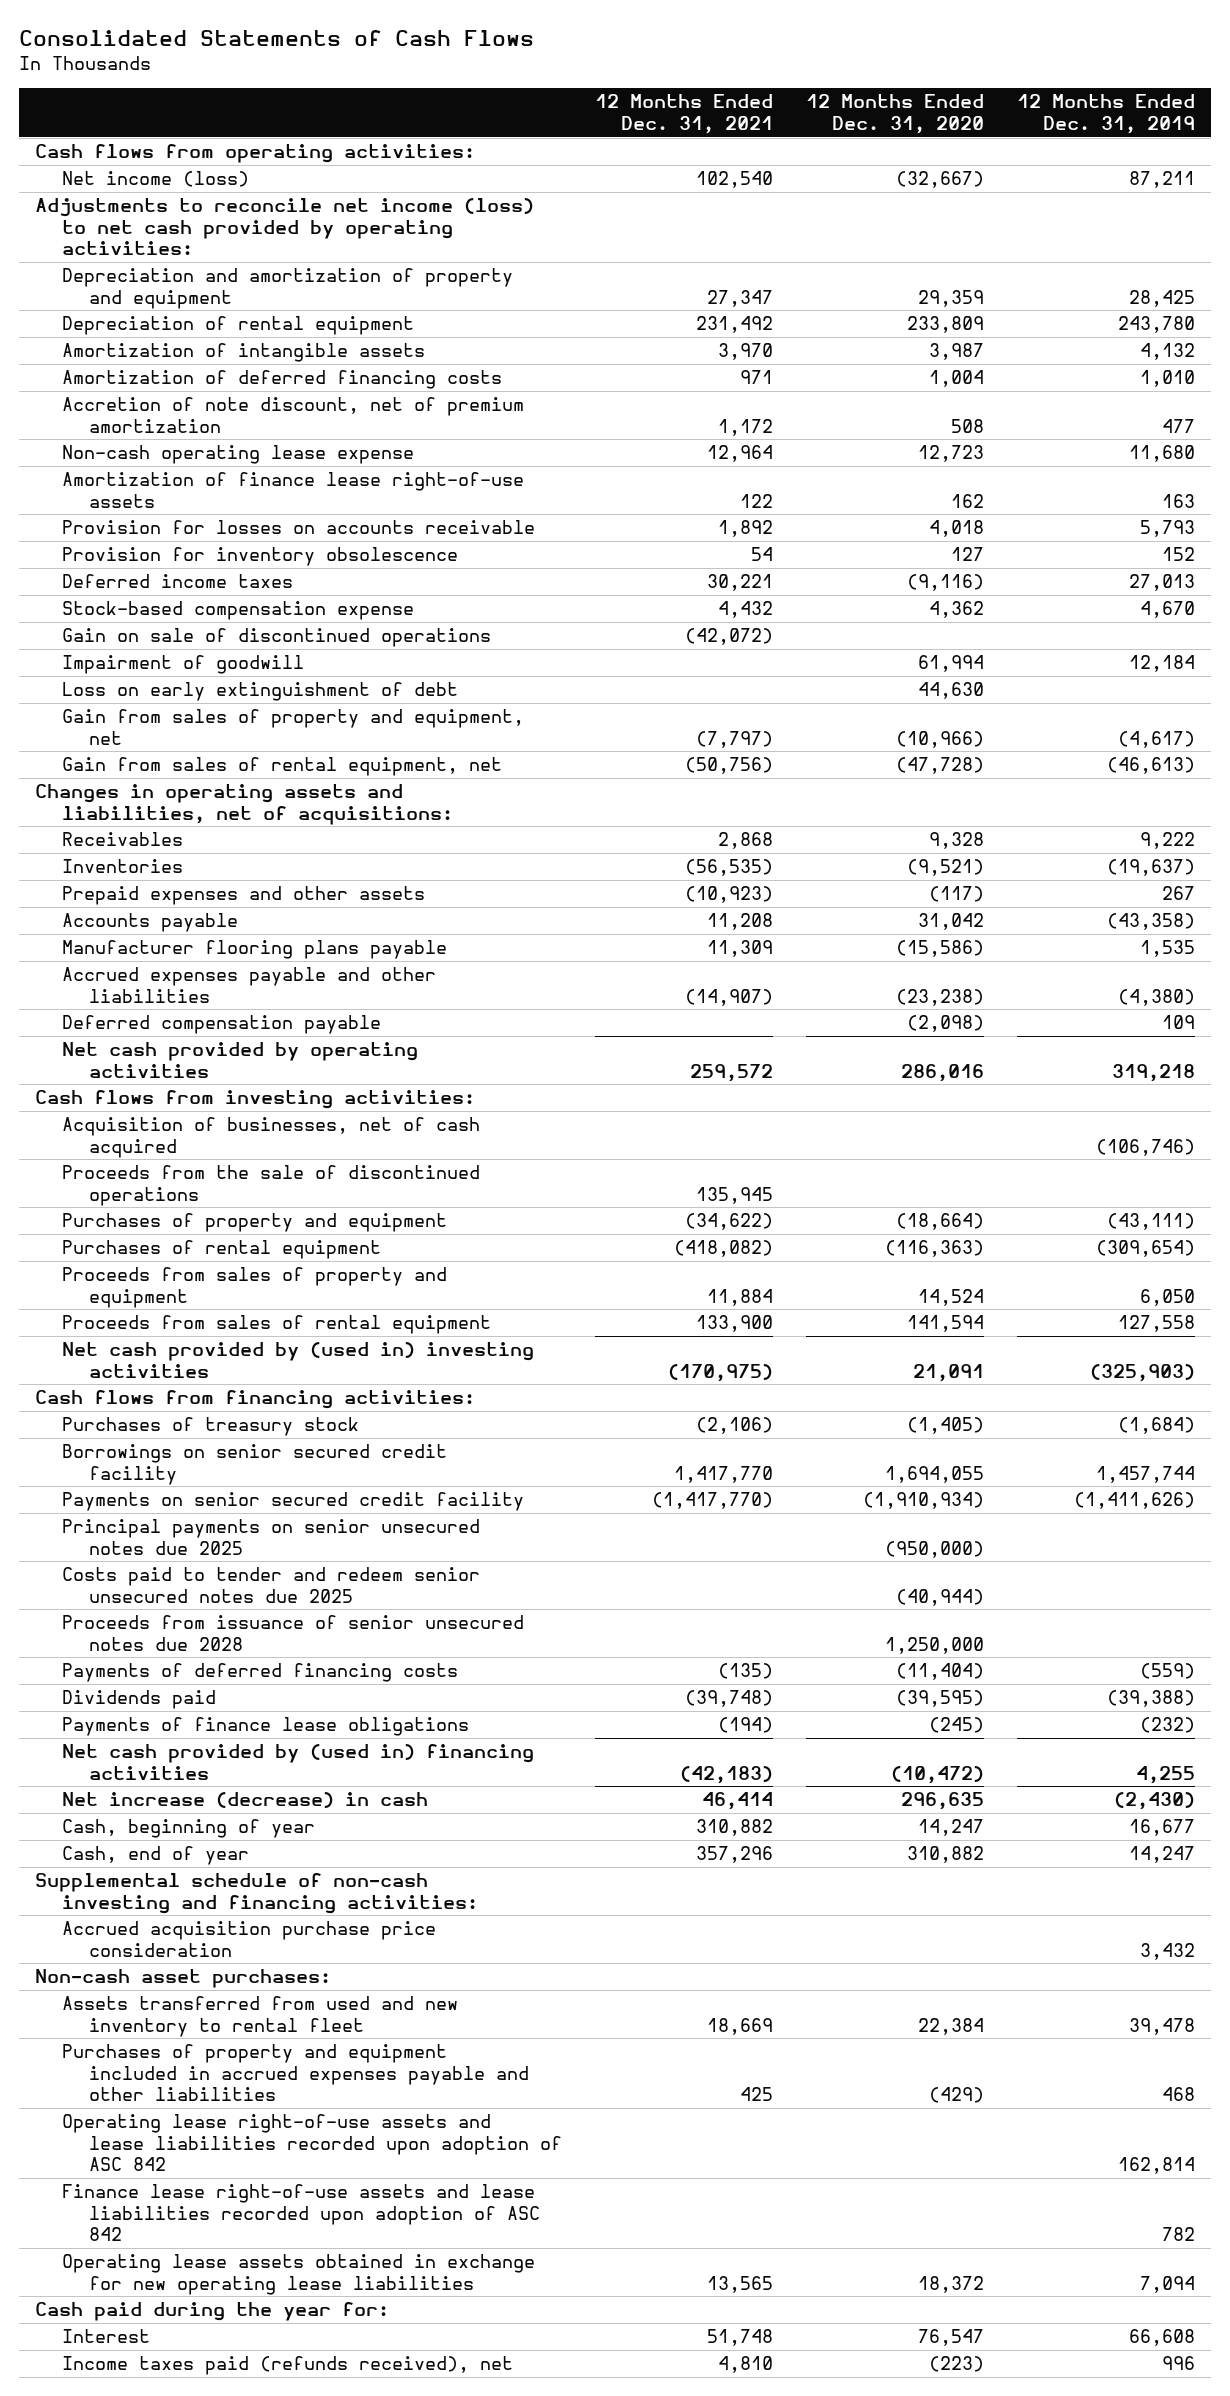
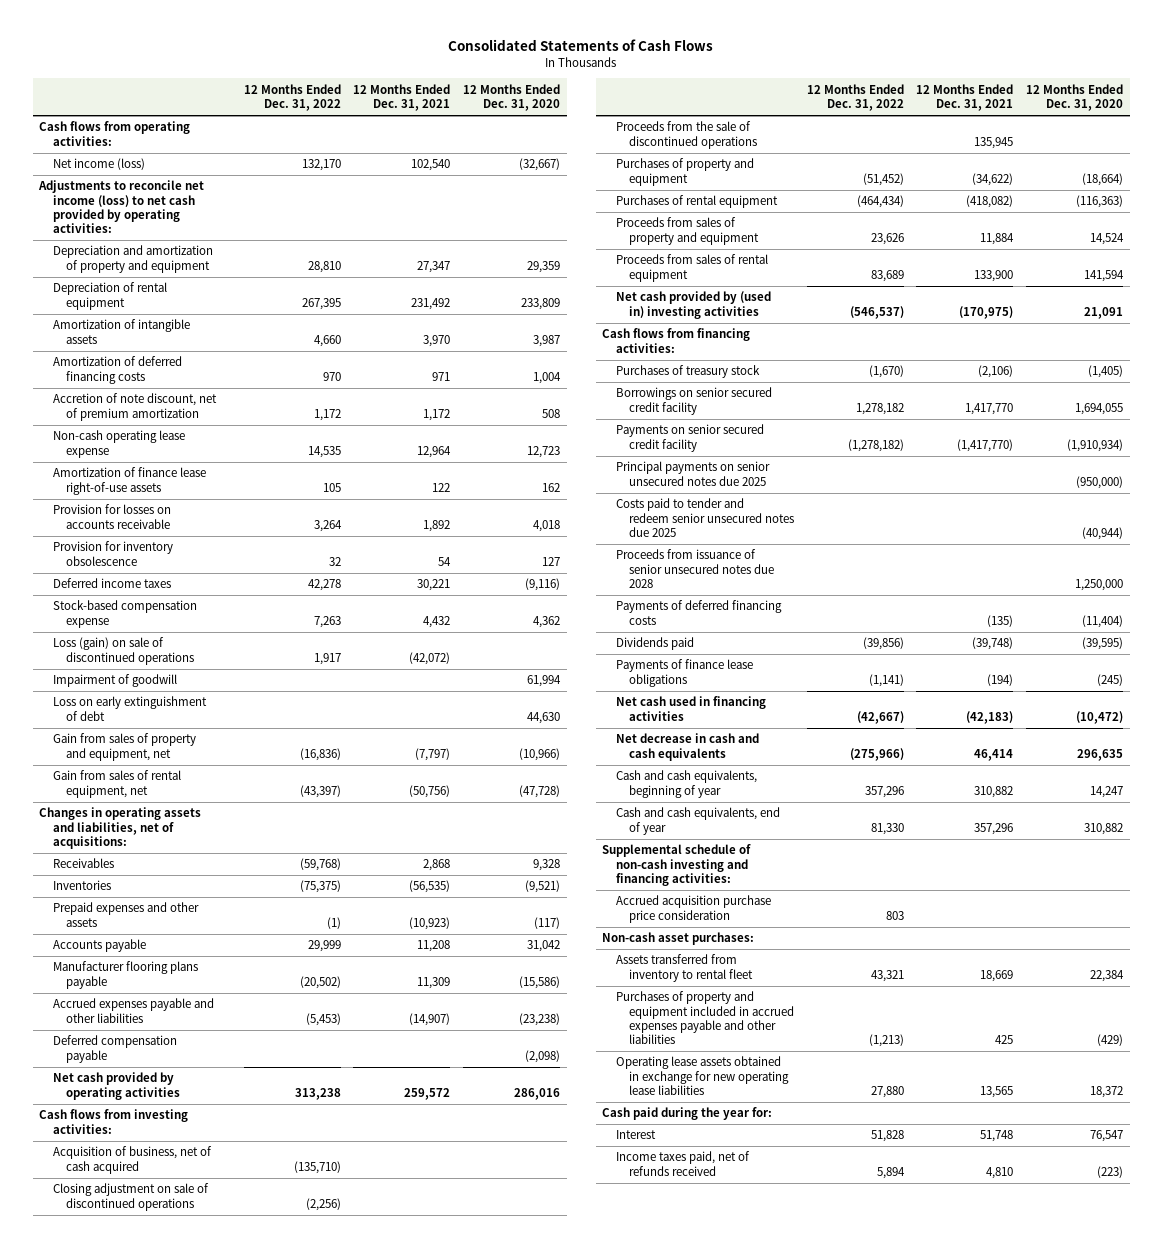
[1016,94,1195,134] 12 Months Ended Dec. 31, 2019 -> none
none -> [243,83,341,112] 12 Months Ended Dec. 31, 2022
[62,628,492,648] Gain on sale of discontinued operations -> [52,637,194,665] Loss (gain) on sale of discontinued operations
[62,1117,481,1158] Acquisition of businesses, net of cash acquired -> [52,1146,212,1174] Acquisition of business, net of cash acquired
none -> [52,1183,209,1211] Closing adjustment on sale of discontinued operations
[62,1744,535,1780] Net cash provided by (used in) financing activities -> [615,696,766,721] Net cash used in financing activities
[62,1792,429,1809] Net increase (decrease) in cash -> [615,733,759,761] Net decrease in cash and cash equivalents
[62,1819,316,1839] Cash, beginning of year -> [615,770,757,798] Cash and cash equivalents, beginning of year
[62,1846,250,1866] Cash, end of year -> [615,807,780,835] Cash and cash equivalents, end of year
[62,1996,459,2037] Assets transferred from used and new inventory to rental fleet -> [615,954,753,982] Assets transferred from inventory to rental fleet
[62,2114,562,2172] Operating lease right-of-use assets and lease liabilities recorded upon adoption of ASC 842 -> none
[62,2184,540,2242] Finance lease right-of-use assets and lease liabilities recorded upon adoption of ASC 842 -> none
[62,2356,514,2376] Income taxes paid (refunds received), net -> [615,1151,750,1176] Income taxes paid, net of refunds received

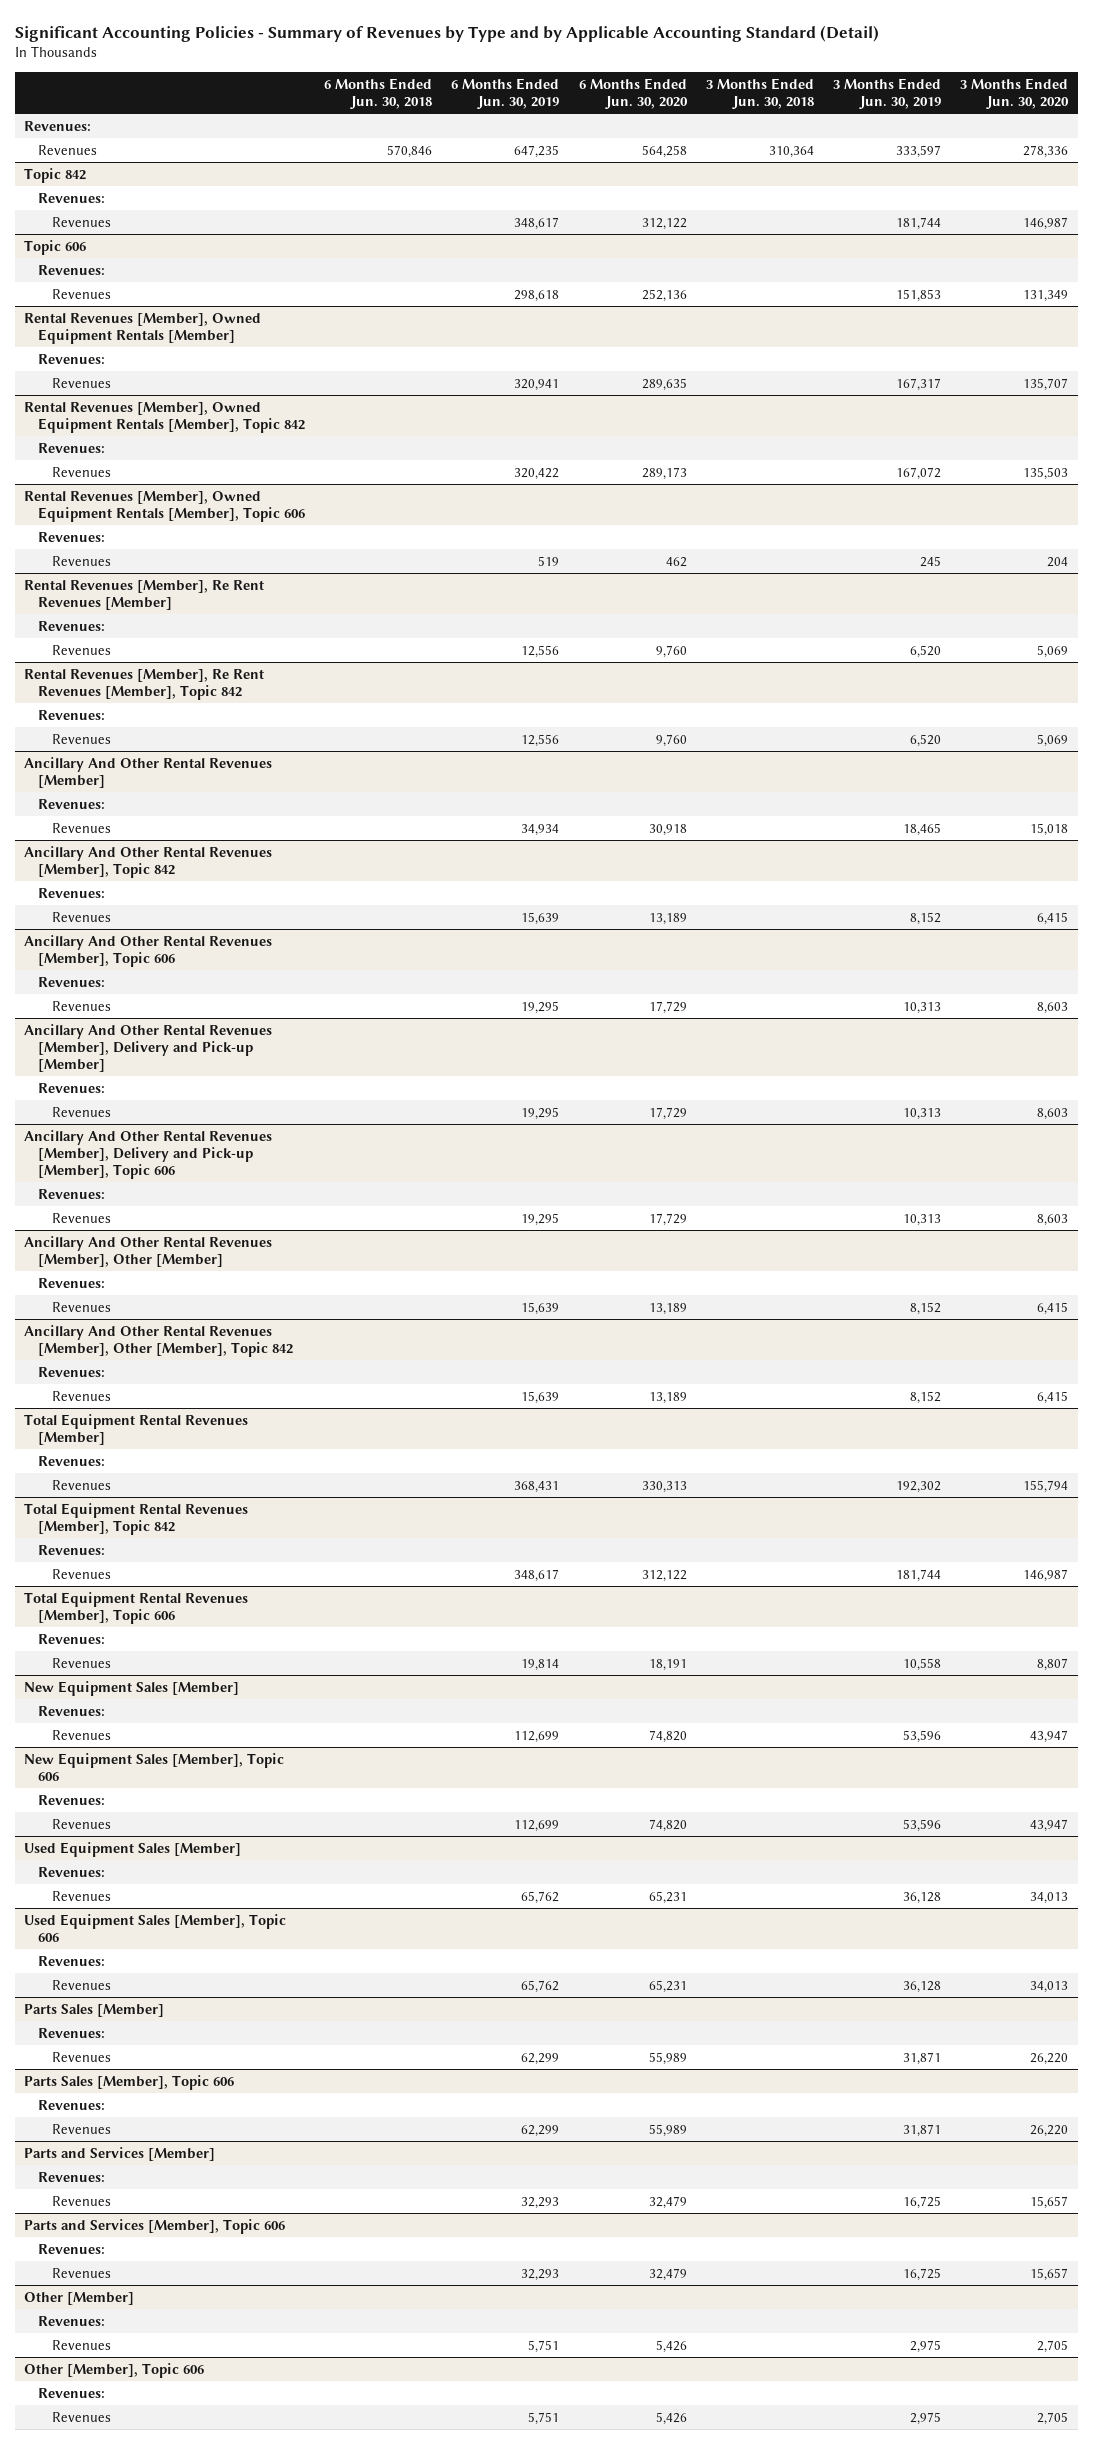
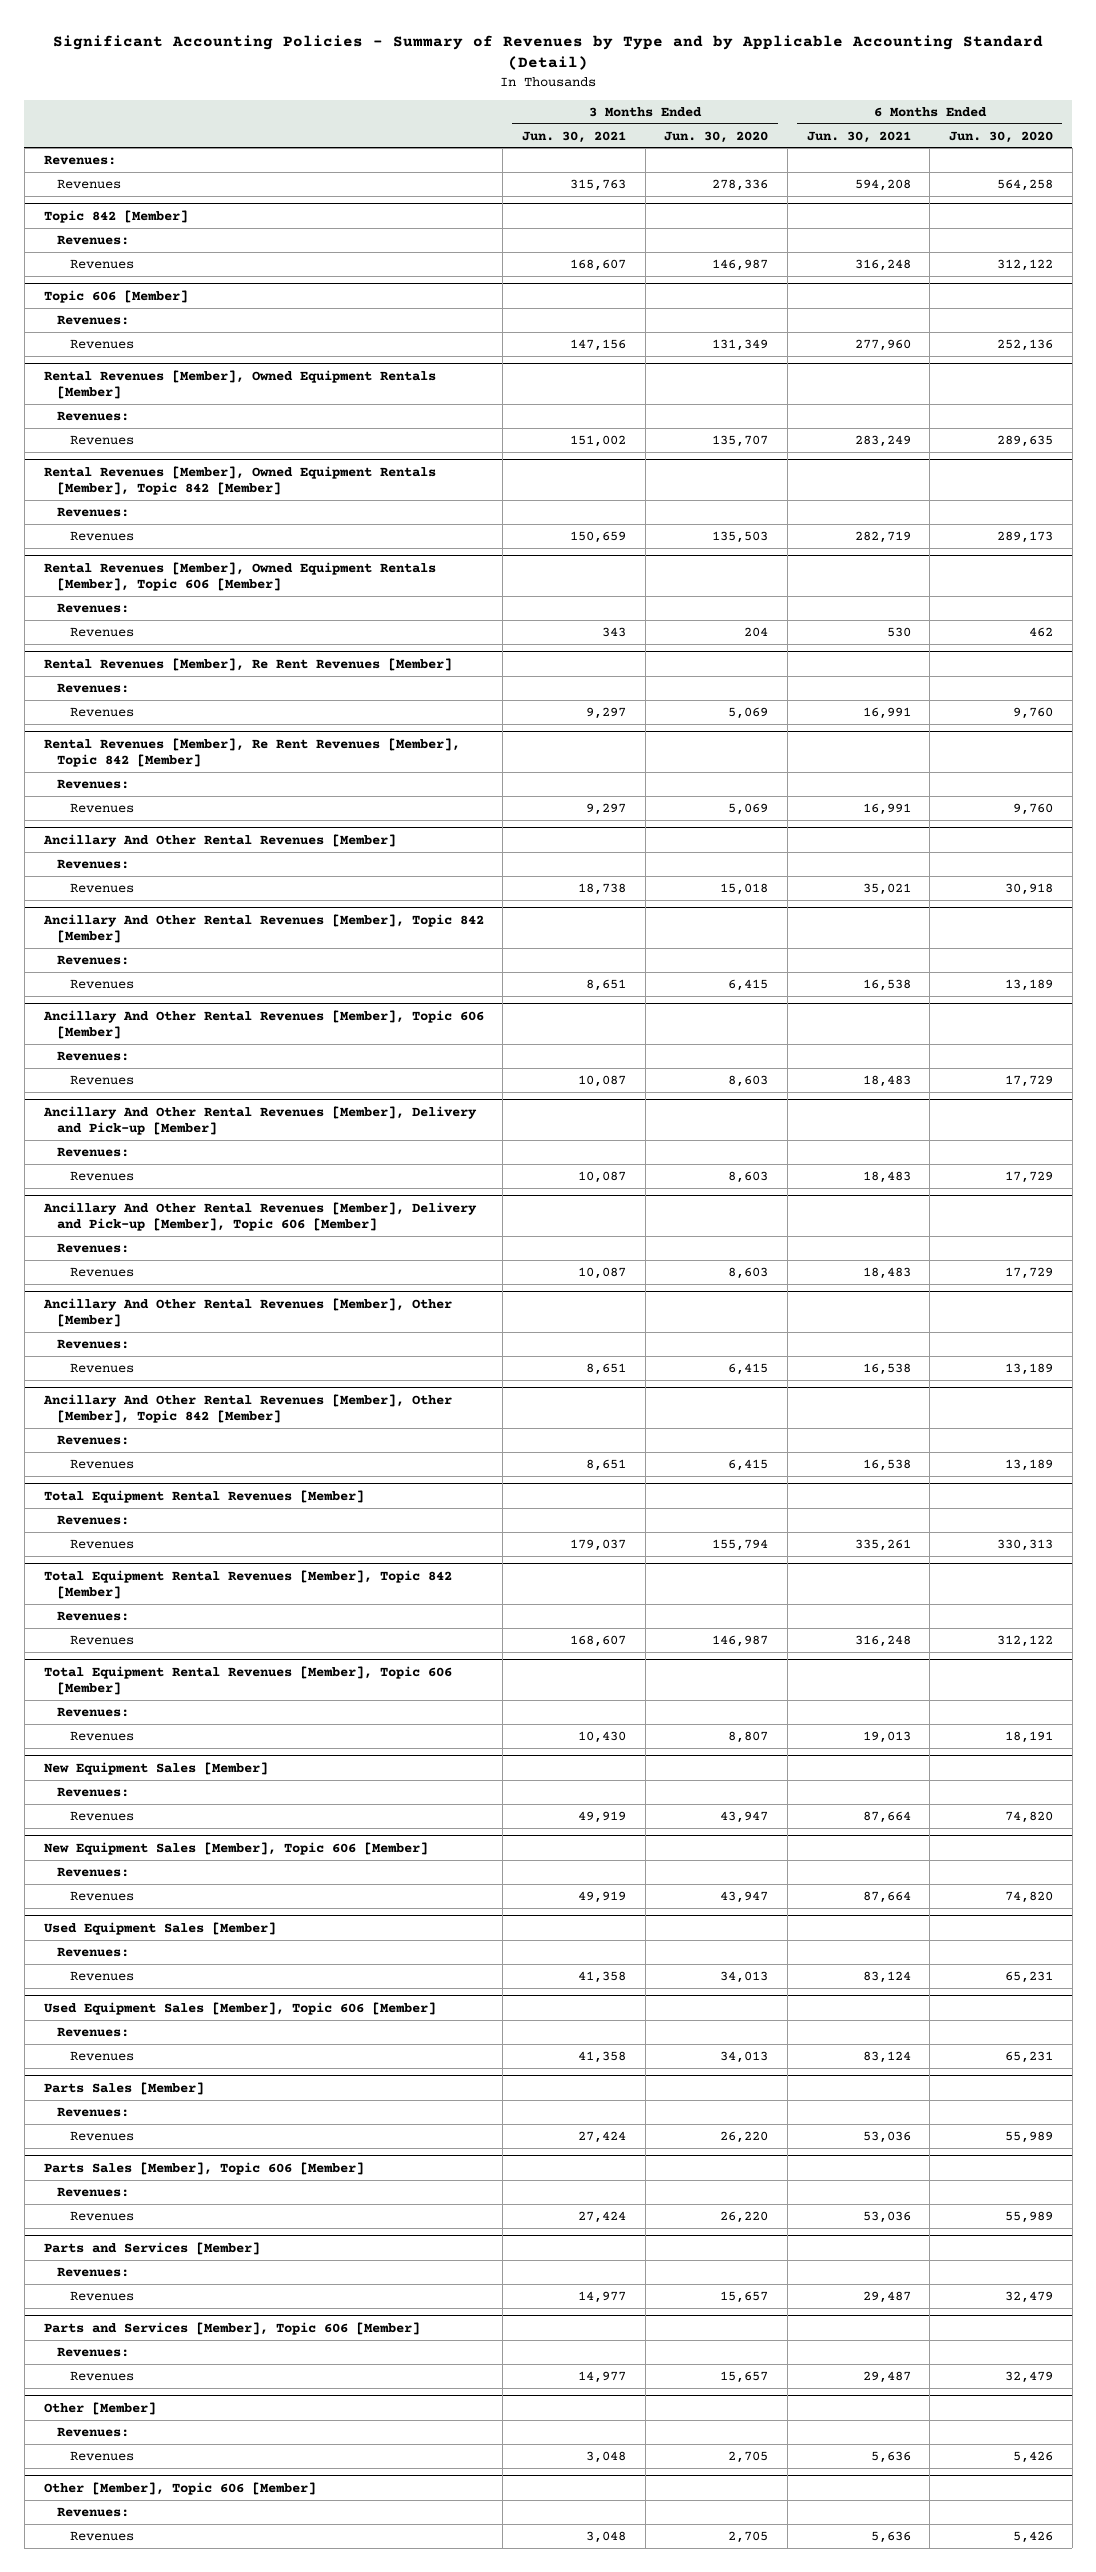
[324,77,433,109] 6 Months Ended Jun. 30, 2018 -> none
[451,77,560,109] 6 Months Ended Jun. 30, 2019 -> none
[705,77,814,109] 3 Months Ended Jun. 30, 2018 -> none
[833,77,942,109] 3 Months Ended Jun. 30, 2019 -> none
none -> [521,130,626,143] Jun. 30, 2021
none -> [806,130,911,143] Jun. 30, 2021
[24,167,87,183] Topic 842 -> [43,209,188,223] Topic 842 [Member]
[24,239,87,255] Topic 606 -> [43,289,188,303] Topic 606 [Member]
[24,401,306,433] Rental Revenues [Member], Owned Equipment Rentals [Member], Topic 842 -> [43,465,436,495] Rental Revenues [Member], Owned Equipment Rentals [Member], Topic 842 [Member]
[24,490,306,522] Rental Revenues [Member], Owned Equipment Rentals [Member], Topic 606 -> [43,561,436,591] Rental Revenues [Member], Owned Equipment Rentals [Member], Topic 606 [Member]
[24,668,265,700] Rental Revenues [Member], Re Rent Revenues [Member], Topic 842 -> [43,737,460,767] Rental Revenues [Member], Re Rent Revenues [Member], Topic 842 [Member]
[24,845,273,878] Ancillary And Other Rental Revenues [Member], Topic 842 -> [42,913,484,943] Ancillary And Other Rental Revenues [Member], Topic 842 [Member]
[24,934,273,967] Ancillary And Other Rental Revenues [Member], Topic 606 -> [42,1009,484,1039] Ancillary And Other Rental Revenues [Member], Topic 606 [Member]
[24,1129,273,1179] Ancillary And Other Rental Revenues [Member], Delivery and Pick-up [Member], Topic 606 -> [42,1201,477,1231] Ancillary And Other Rental Revenues [Member], Delivery and Pick-up [Member], Topic 606 [Member]
[24,1324,294,1357] Ancillary And Other Rental Revenues [Member], Other [Member], Topic 842 -> [42,1393,452,1423] Ancillary And Other Rental Revenues [Member], Other [Member], Topic 842 [Member]
[24,1502,249,1535] Total Equipment Rental Revenues [Member], Topic 842 -> [43,1569,452,1599] Total Equipment Rental Revenues [Member], Topic 842 [Member]
[24,1591,249,1624] Total Equipment Rental Revenues [Member], Topic 606 -> [43,1665,452,1695] Total Equipment Rental Revenues [Member], Topic 606 [Member]
[24,1752,285,1781] New Equipment Sales [Member], Topic 606 -> [43,1841,428,1855] New Equipment Sales [Member], Topic 606 [Member]
[24,1913,287,1942] Used Equipment Sales [Member], Topic 606 -> [43,2001,436,2015] Used Equipment Sales [Member], Topic 606 [Member]
[24,2074,235,2090] Parts Sales [Member], Topic 606 -> [43,2161,364,2175] Parts Sales [Member], Topic 606 [Member]
[24,2218,286,2234] Parts and Services [Member], Topic 606 -> [43,2321,420,2335] Parts and Services [Member], Topic 606 [Member]
[24,2362,205,2378] Other [Member], Topic 606 -> [43,2481,316,2495] Other [Member], Topic 606 [Member]

